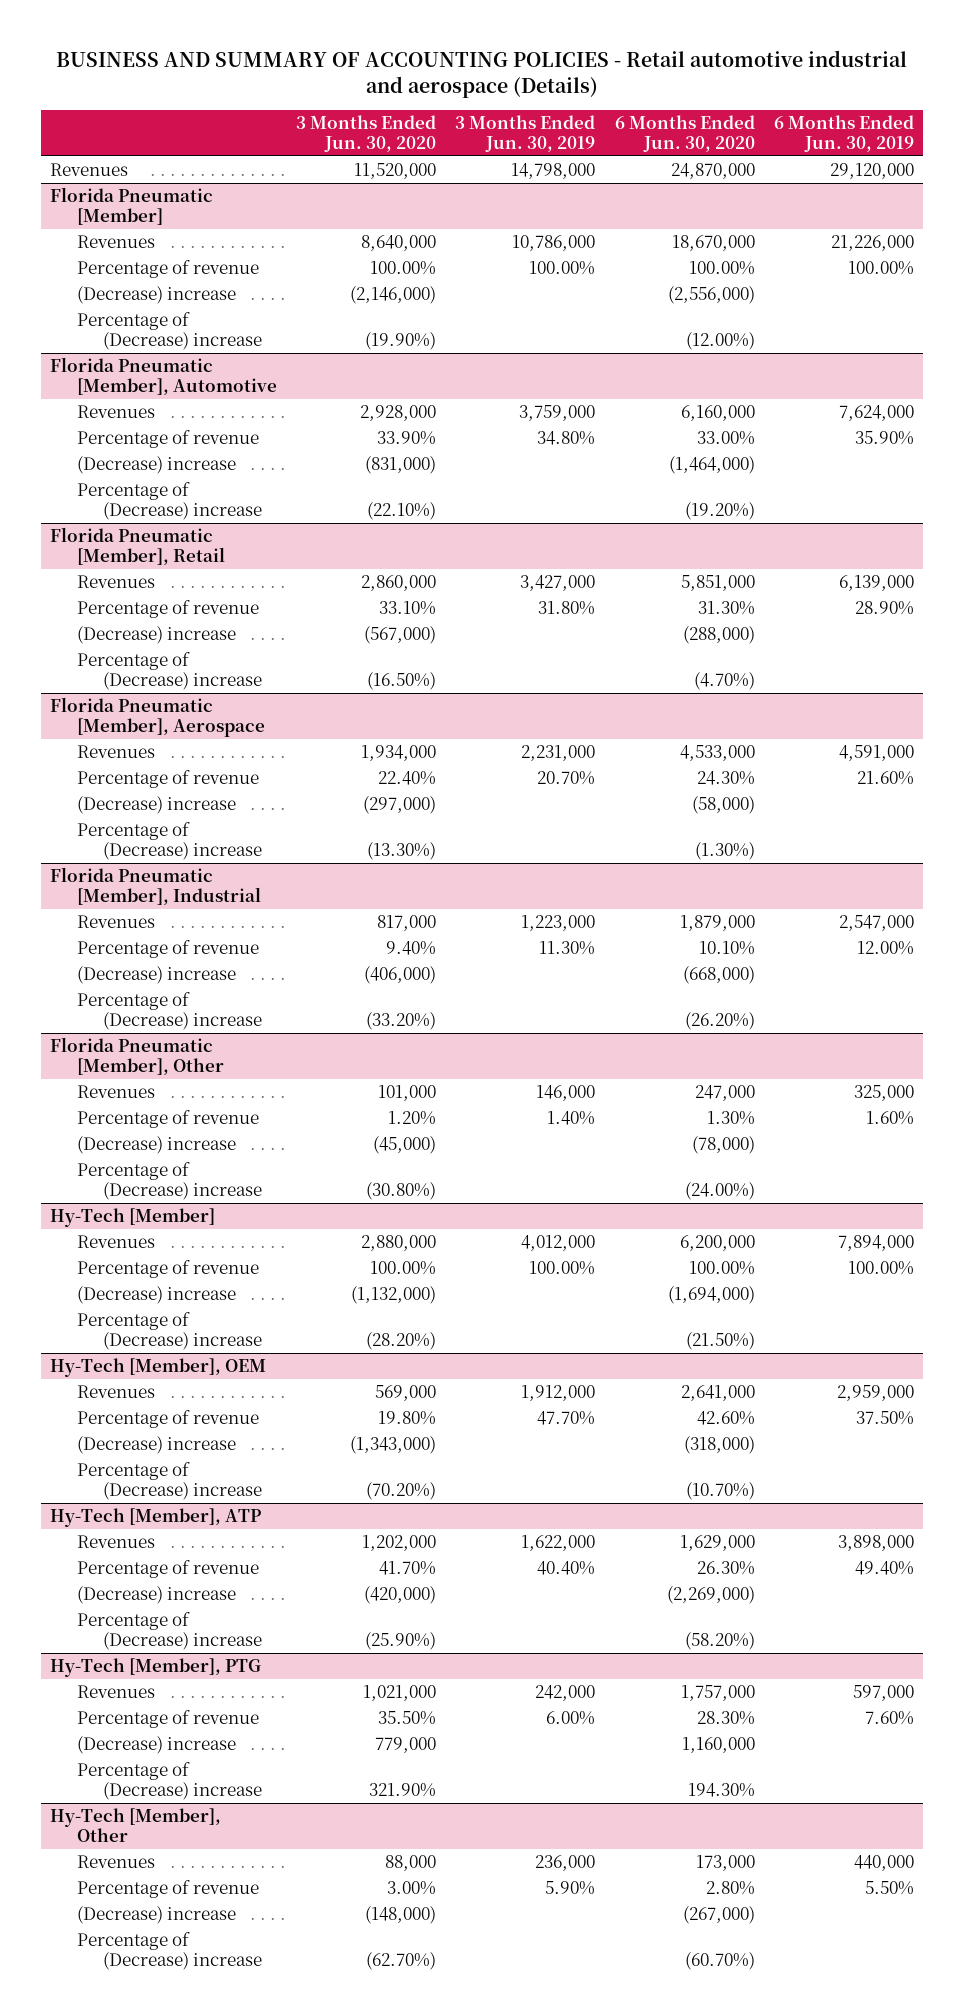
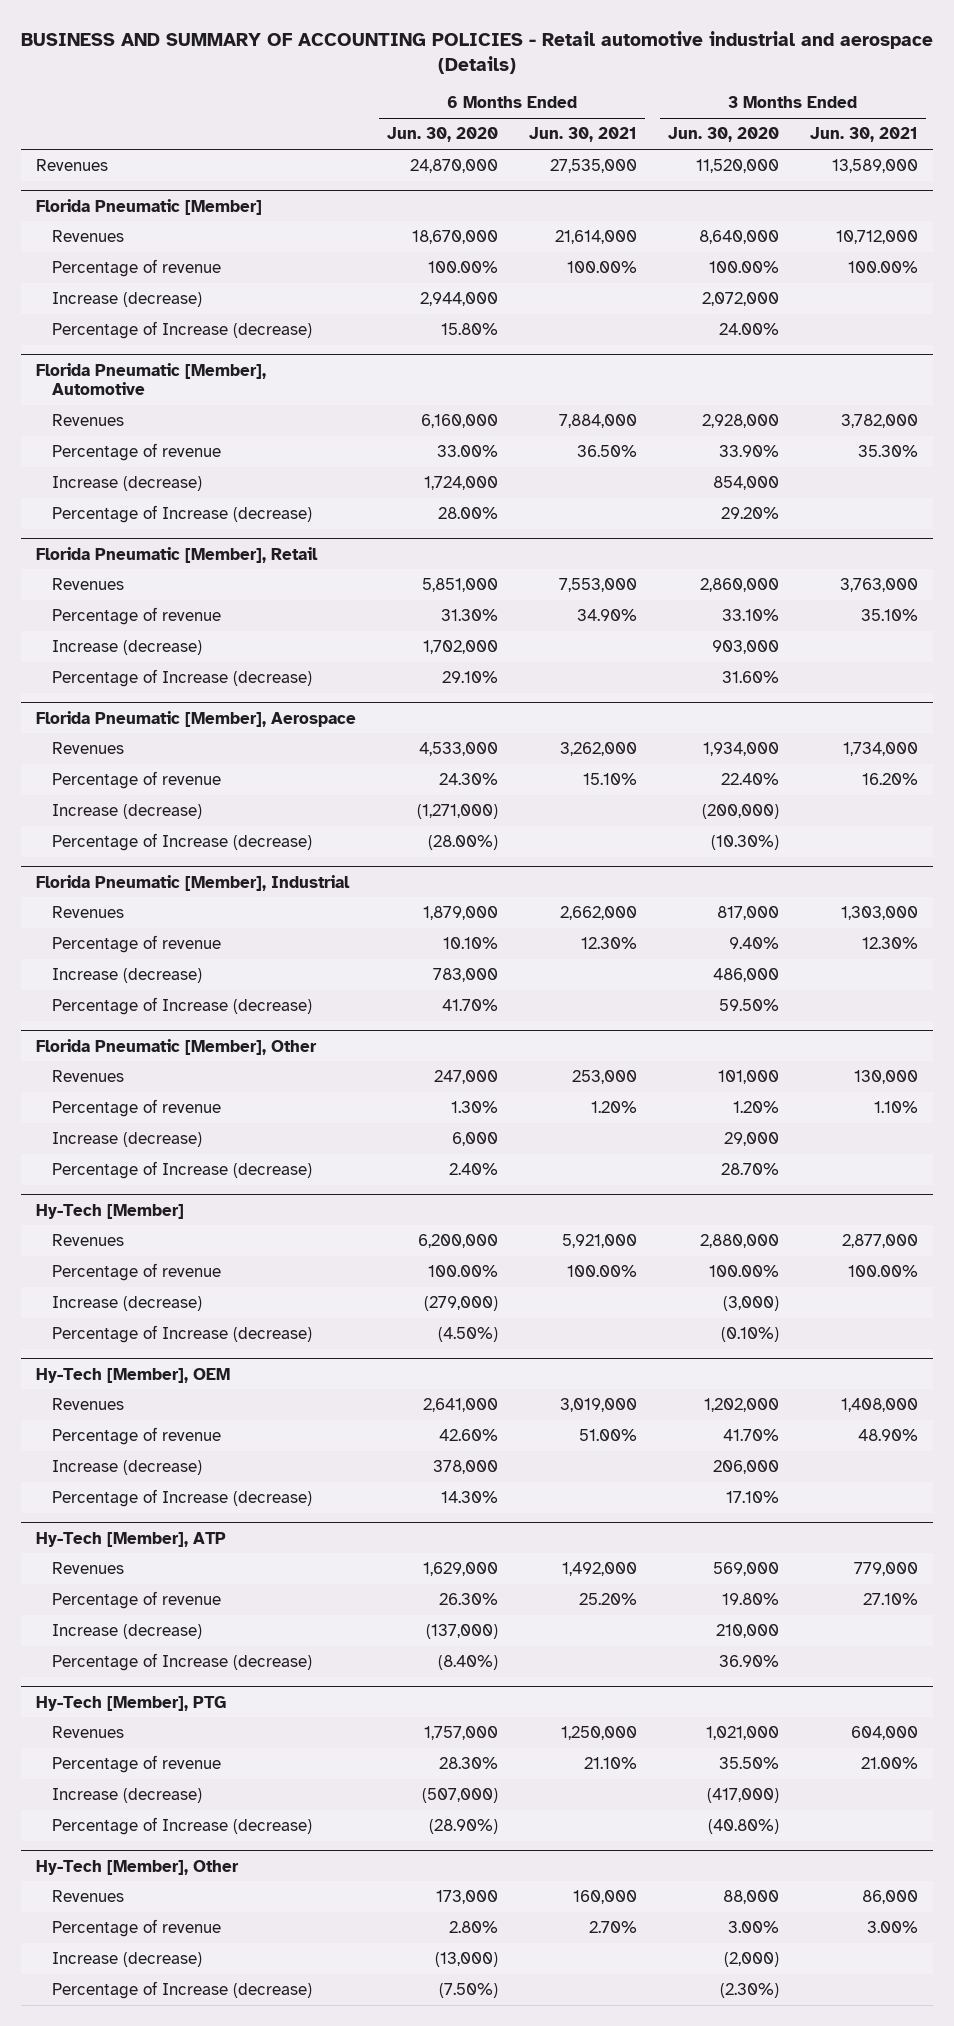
[455,114,596,152] 3 Months Ended Jun. 30, 2019 -> none
[773,114,914,152] 6 Months Ended Jun. 30, 2019 -> none
none -> [529,127,638,143] Jun. 30, 2021
none -> [809,127,918,143] Jun. 30, 2021
[76,285,236,304] (Decrease) increase -> [51,291,202,307] Increase (decrease)
[349,285,436,304] (2,146,000) -> [701,291,779,306] 2,072,000
[667,285,755,304] (2,556,000) -> [420,291,499,306] 2,944,000
[76,311,262,351] Percentage of (Decrease) increase -> [51,320,312,339] Percentage of Increase (decrease)
[364,332,436,351] (19.90%) -> [718,322,779,335] 24.00%
[685,332,755,351] (12.00%) -> [441,322,499,335] 15.80%
[76,455,236,474] (Decrease) increase -> [51,475,202,491] Increase (decrease)
[364,455,436,474] (831,000) -> [712,475,779,490] 854,000
[668,455,755,474] (1,464,000) -> [424,475,499,490] 1,724,000
[76,481,262,521] Percentage of (Decrease) increase -> [51,504,312,523] Percentage of Increase (decrease)
[366,502,436,521] (22.10%) -> [720,506,779,519] 29.20%
[684,502,755,521] (19.20%) -> [438,506,499,519] 28.00%
[76,625,236,644] (Decrease) increase -> [51,639,202,655] Increase (decrease)
[363,625,436,644] (567,000) -> [711,639,779,654] 903,000
[682,625,755,644] (288,000) -> [423,639,499,654] 1,702,000
[76,651,262,691] Percentage of (Decrease) increase -> [51,668,312,687] Percentage of Increase (decrease)
[366,672,436,691] (16.50%) -> [721,670,779,683] 31.60%
[693,672,755,691] (4.70%) -> [442,670,499,683] 29.10%
[76,795,236,814] (Decrease) increase -> [51,803,202,819] Increase (decrease)
[362,795,436,814] (297,000) -> [701,803,779,819] (200,000)
[691,795,755,814] (58,000) -> [417,803,499,819] (1,271,000)
[76,821,262,861] Percentage of (Decrease) increase -> [51,832,312,851] Percentage of Increase (decrease)
[366,842,436,861] (13.30%) -> [710,834,779,850] (10.30%)
[694,842,755,861] (1.30%) -> [428,834,499,850] (28.00%)
[76,965,236,984] (Decrease) increase -> [51,967,202,983] Increase (decrease)
[363,965,436,984] (406,000) -> [712,967,779,982] 486,000
[682,965,755,984] (668,000) -> [433,967,499,982] 783,000
[76,991,262,1031] Percentage of (Decrease) increase -> [51,996,312,1015] Percentage of Increase (decrease)
[365,1012,436,1031] (33.20%) -> [718,998,779,1011] 59.50%
[684,1012,755,1031] (26.20%) -> [442,998,499,1011] 41.70%
[76,1135,236,1154] (Decrease) increase -> [51,1131,202,1147] Increase (decrease)
[372,1135,436,1154] (45,000) -> [723,1131,779,1146] 29,000
[691,1135,755,1154] (78,000) -> [452,1131,499,1146] 6,000
[76,1161,262,1201] Percentage of (Decrease) increase -> [51,1160,312,1179] Percentage of Increase (decrease)
[365,1182,436,1201] (30.80%) -> [720,1162,779,1175] 28.70%
[684,1182,755,1201] (24.00%) -> [449,1162,499,1175] 2.40%
[76,1285,236,1304] (Decrease) increase -> [51,1295,202,1311] Increase (decrease)
[350,1285,436,1304] (1,132,000) -> [722,1295,779,1311] (3,000)
[667,1285,755,1304] (1,694,000) -> [424,1295,499,1311] (279,000)
[76,1311,262,1351] Percentage of (Decrease) increase -> [51,1324,312,1343] Percentage of Increase (decrease)
[365,1332,436,1351] (28.20%) -> [720,1326,779,1342] (0.10%)
[685,1332,755,1351] (21.50%) -> [438,1326,499,1342] (4.50%)
[374,1384,436,1401] 569,000 -> [703,1397,779,1412] 1,202,000
[377,1410,436,1425] 19.80% -> [722,1428,779,1441] 41.70%
[76,1435,236,1454] (Decrease) increase -> [51,1459,202,1475] Increase (decrease)
[349,1435,436,1454] (1,343,000) -> [712,1459,779,1474] 206,000
[683,1435,755,1454] (318,000) -> [433,1459,499,1474] 378,000
[76,1461,262,1501] Percentage of (Decrease) increase -> [51,1488,312,1507] Percentage of Increase (decrease)
[365,1482,436,1501] (70.20%) -> [725,1490,779,1503] 17.10%
[685,1482,755,1501] (10.70%) -> [441,1490,499,1503] 14.30%
[361,1534,436,1551] 1,202,000 -> [712,1561,779,1576] 569,000
[378,1560,436,1575] 41.70% -> [721,1592,779,1605] 19.80%
[76,1585,236,1604] (Decrease) increase -> [51,1623,202,1639] Increase (decrease)
[363,1585,436,1604] (420,000) -> [715,1623,779,1638] 210,000
[666,1585,755,1604] (2,269,000) -> [426,1623,499,1639] (137,000)
[76,1611,262,1651] Percentage of (Decrease) increase -> [51,1652,312,1671] Percentage of Increase (decrease)
[364,1632,436,1651] (25.90%) -> [718,1654,779,1667] 36.90%
[684,1632,755,1651] (58.20%) -> [438,1654,499,1670] (8.40%)
[76,1735,236,1754] (Decrease) increase -> [51,1787,202,1803] Increase (decrease)
[374,1736,436,1753] 779,000 -> [706,1787,779,1803] (417,000)
[681,1736,755,1753] 1,160,000 -> [422,1787,499,1803] (507,000)
[76,1761,262,1801] Percentage of (Decrease) increase -> [51,1816,312,1835] Percentage of Increase (decrease)
[368,1783,436,1798] 321.90% -> [707,1818,779,1834] (40.80%)
[687,1783,755,1798] 194.30% -> [429,1818,499,1834] (28.90%)
[76,1905,236,1924] (Decrease) increase -> [51,1951,202,1967] Increase (decrease)
[364,1905,436,1924] (148,000) -> [723,1951,779,1967] (2,000)
[682,1905,755,1924] (267,000) -> [435,1951,499,1967] (13,000)
[76,1931,262,1971] Percentage of (Decrease) increase -> [51,1980,312,1999] Percentage of Increase (decrease)
[365,1952,436,1971] (62.70%) -> [719,1982,779,1998] (2.30%)
[684,1952,755,1971] (60.70%) -> [439,1982,499,1998] (7.50%)

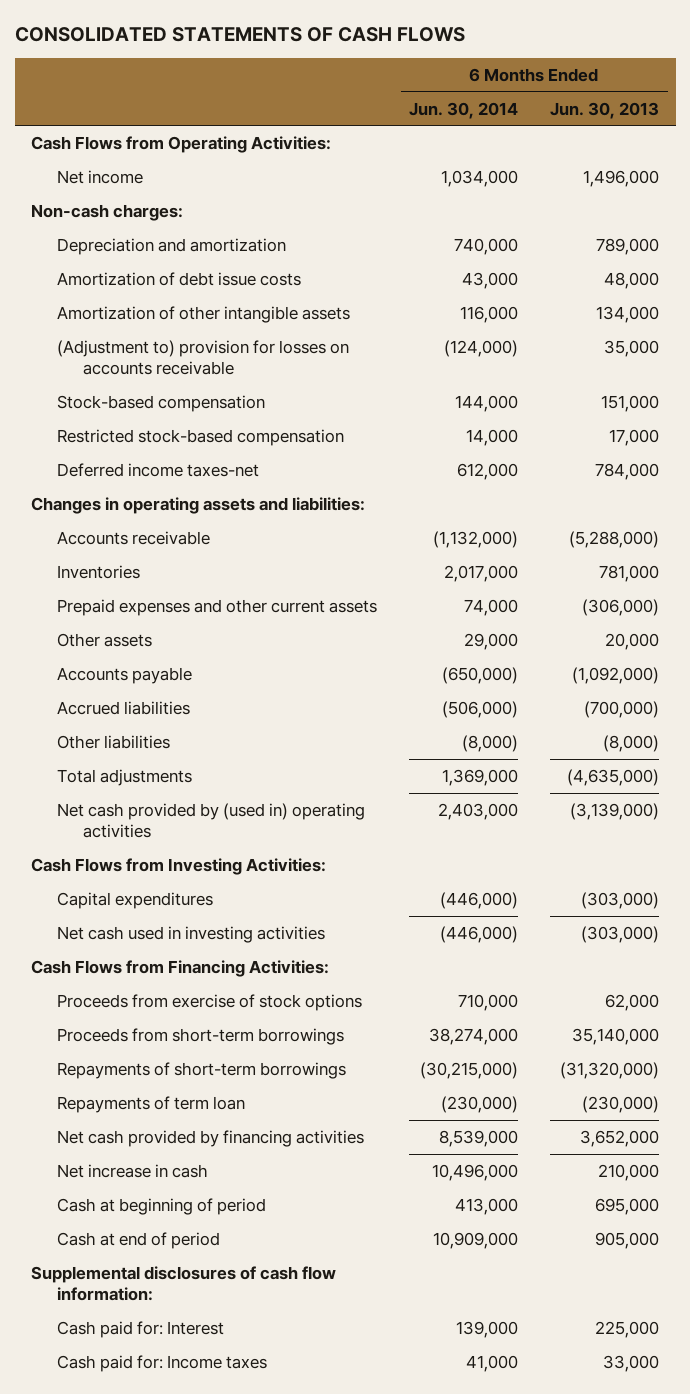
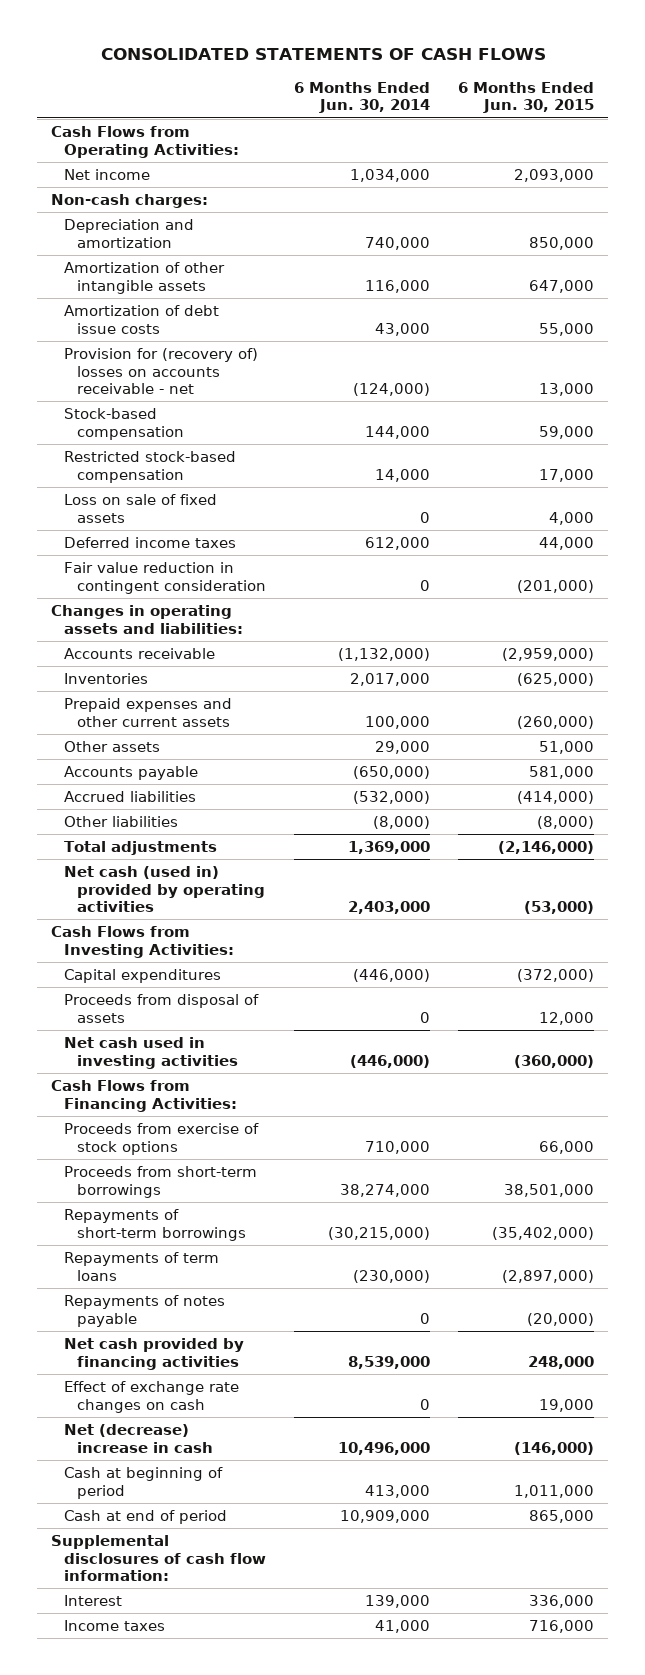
[550,101,660,119] Jun. 30, 2013 -> none
none -> [457,81,594,114] 6 Months Ended Jun. 30, 2015
[56,271,301,286] Amortization of debt issue costs -> [63,305,219,334] Amortization of debt issue costs
[56,339,349,375] (Adjustment to) provision for losses on accounts receivable -> [63,348,258,395] Provision for (recovery of) losses on accounts receivable - net
none -> [63,494,217,523] Loss on sale of fixed assets
[56,462,259,477] Deferred income taxes-net -> [63,537,236,549] Deferred income taxes
none -> [63,562,266,594] Fair value reduction in contingent consideration
[464,598,519,616] 74,000 -> [364,715,430,729] 100,000
[442,700,519,718] (506,000) -> [352,791,430,805] (532,000)
[56,802,365,838] Net cash provided by (used in) operating activities -> [63,866,265,913] Net cash (used in) provided by operating activities
none -> [63,994,259,1023] Proceeds from disposal of assets
[56,1095,245,1113] Repayments of term loan -> [63,1252,219,1281] Repayments of term loans
none -> [63,1295,225,1327] Repayments of notes payable
none -> [63,1381,239,1413] Effect of exchange rate changes on cash
[56,1163,208,1178] Net increase in cash -> [63,1424,213,1453] Net (decrease) increase in cash
[56,1320,224,1338] Cash paid for: Interest -> [63,1595,122,1607] Interest
[56,1354,267,1372] Cash paid for: Income taxes -> [63,1620,165,1632] Income taxes

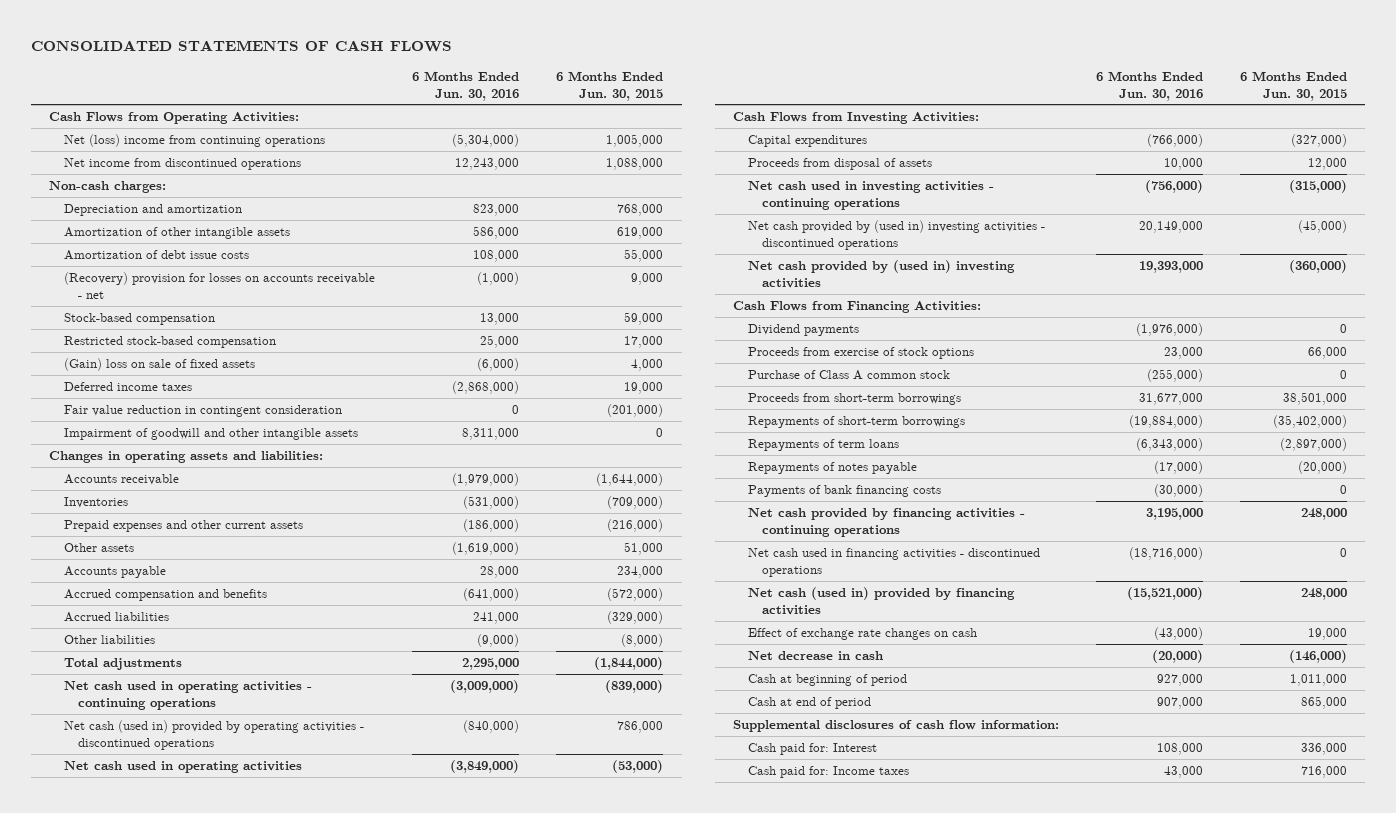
[293,81,430,114] 6 Months Ended Jun. 30, 2014 -> none
none -> [412,70,520,101] 6 Months Ended Jun. 30, 2016
[63,169,150,181] Net income -> none
none -> [63,134,325,148] Net (loss) income from continuing operations
none -> [63,158,301,171] Net income from discontinued operations
[528,236,594,250] 850,000 -> [617,204,664,217] 768,000
[528,279,594,293] 647,000 -> [617,227,664,240] 619,000
[63,348,258,395] Provision for (recovery of) losses on accounts receivable - net -> [63,272,375,299] (Recovery) provision for losses on accounts receivable - net
[538,383,594,397] 13,000 -> [631,273,664,286] 9,000
[63,494,217,523] Loss on sale of fixed assets -> [63,358,255,372] (Gain) loss on sale of fixed assets
[538,537,594,551] 44,000 -> [624,382,664,395] 19,000
none -> [63,428,358,441] Impairment of goodwill and other intangible assets
[501,648,594,662] (2,959,000) -> [596,473,664,487] (1,644,000)
[516,673,594,687] (625,000) -> [607,496,664,510] (709,000)
[516,715,594,729] (260,000) -> [607,519,664,533] (216,000)
[528,766,594,780] 581,000 -> [617,566,664,579] 234,000
none -> [63,589,267,602] Accrued compensation and benefits
[516,791,594,805] (414,000) -> [607,611,664,625] (329,000)
[497,841,594,855] (2,146,000) -> [594,657,664,671] (1,844,000)
[63,866,265,913] Net cash (used in) provided by operating activities -> [63,681,312,710] Net cash used in operating activities - continuing operations
[523,901,594,915] (53,000) -> [605,680,664,694] (839,000)
none -> [63,720,364,750] Net cash (used in) provided by operating activities - discontinued operations
none -> [63,761,302,774] Net cash used in operating activities
[516,969,594,983] (372,000) -> [1291,134,1348,148] (327,000)
[63,1037,238,1069] Net cash used in investing activities -> [747,181,994,210] Net cash used in investing activities - continuing operations
[513,1054,594,1068] (360,000) -> [1289,180,1348,194] (315,000)
none -> [747,220,1045,250] Net cash provided by (used in) investing activities - discontinued operations
none -> [747,260,1015,288] Net cash provided by (used in) investing activities
none -> [747,324,859,337] Dividend payments
none -> [747,370,950,381] Purchase of Class A common stock
none -> [747,485,941,498] Payments of bank financing costs
[63,1338,244,1370] Net cash provided by financing activities -> [747,508,1025,537] Net cash provided by financing activities - continuing operations
none -> [747,548,1040,577] Net cash used in financing activities - discontinued operations
none -> [747,587,1015,615] Net cash (used in) provided by financing activities
[63,1424,213,1453] Net (decrease) increase in cash -> [747,651,883,661] Net decrease in cash
[63,1595,122,1607] Interest -> [747,743,877,756] Cash paid for: Interest
[63,1620,165,1632] Income taxes -> [747,766,909,779] Cash paid for: Income taxes

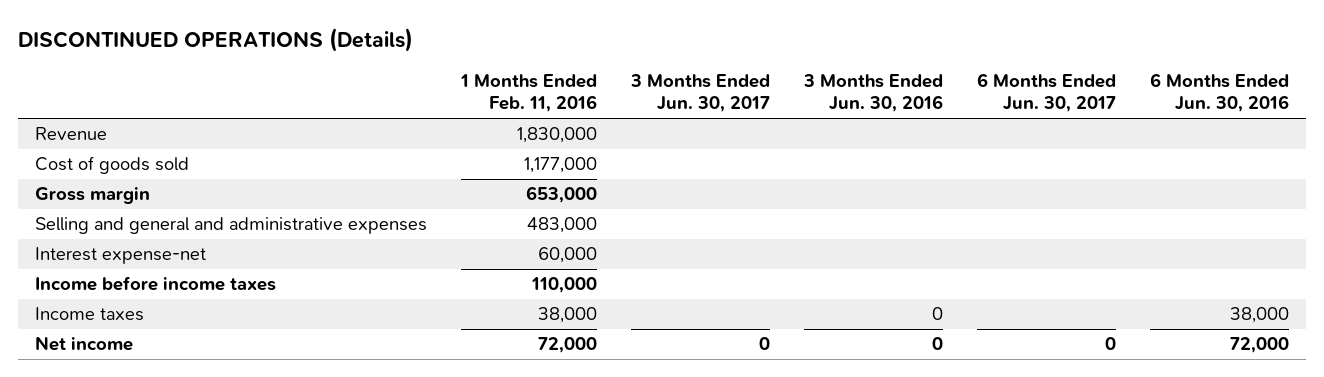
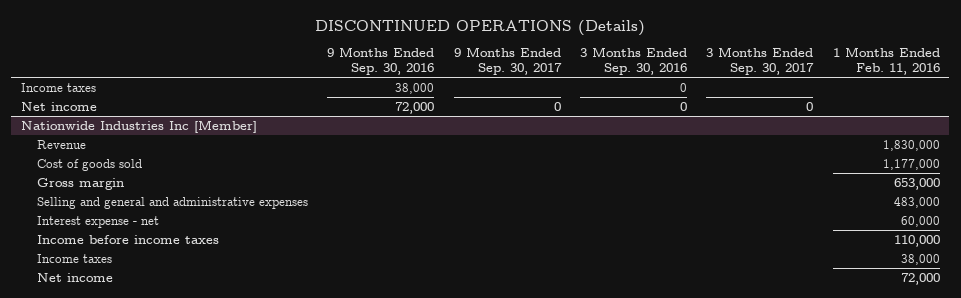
[629,74,770,113] 3 Months Ended Jun. 30, 2017 -> none
[802,74,943,113] 3 Months Ended Jun. 30, 2016 -> none
[976,73,1116,113] 6 Months Ended Jun. 30, 2017 -> none
[1149,73,1289,113] 6 Months Ended Jun. 30, 2016 -> none
none -> [327,46,435,76] 9 Months Ended Sep. 30, 2016
none -> [453,46,562,76] 9 Months Ended Sep. 30, 2017
none -> [579,46,687,76] 3 Months Ended Sep. 30, 2016
none -> [706,46,815,76] 3 Months Ended Sep. 30, 2017
none -> [20,82,96,92] Income taxes
none -> [20,101,97,111] Net income
none -> [20,119,257,133] Nationwide Industries Inc [Member]
[35,247,207,265] Interest expense-net -> [36,215,159,228] Interest expense - net

